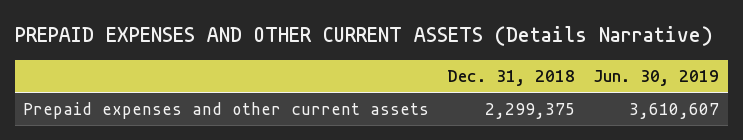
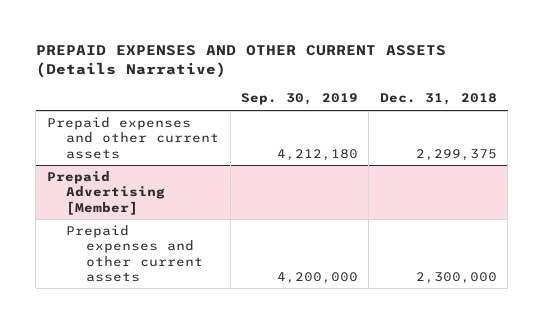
[593,70,720,87] Jun. 30, 2019 -> none
none -> [240,93,358,106] Sep. 30, 2019
none -> [46,171,166,215] Prepaid Advertising [Member]
none -> [66,225,203,282] Prepaid expenses and other current assets

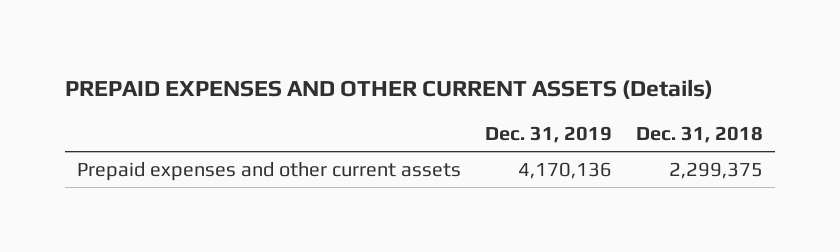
[35,44,446,78] PREPAID EXPENSES AND OTHER CURRENT ASSETS (Details Narrative) -> [64,79,713,100] PREPAID EXPENSES AND OTHER CURRENT ASSETS (Details)
[240,93,358,106] Sep. 30, 2019 -> none
none -> [484,126,612,144] Dec. 31, 2019
[46,171,166,215] Prepaid Advertising [Member] -> none
[66,225,203,282] Prepaid expenses and other current assets -> none

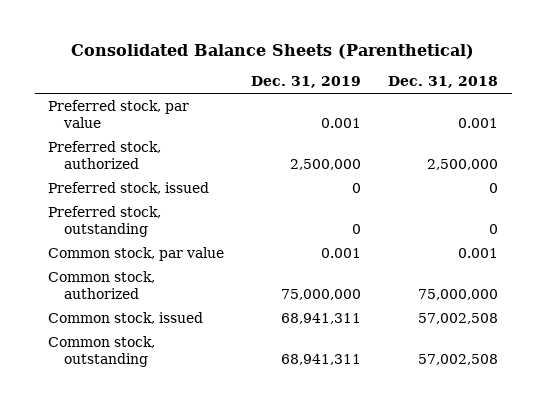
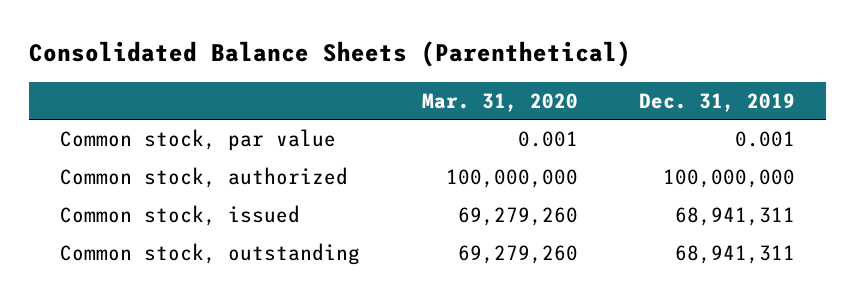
[388,76,499,89] Dec. 31, 2018 -> none
none -> [421,92,578,112] Mar. 31, 2020
[48,99,190,129] Preferred stock, par value -> none
[48,140,162,170] Preferred stock, authorized -> none
[48,181,210,194] Preferred stock, issued -> none
[48,205,162,238] Preferred stock, outstanding -> none
[281,289,362,301] 75,000,000 -> [663,169,796,189] 100,000,000

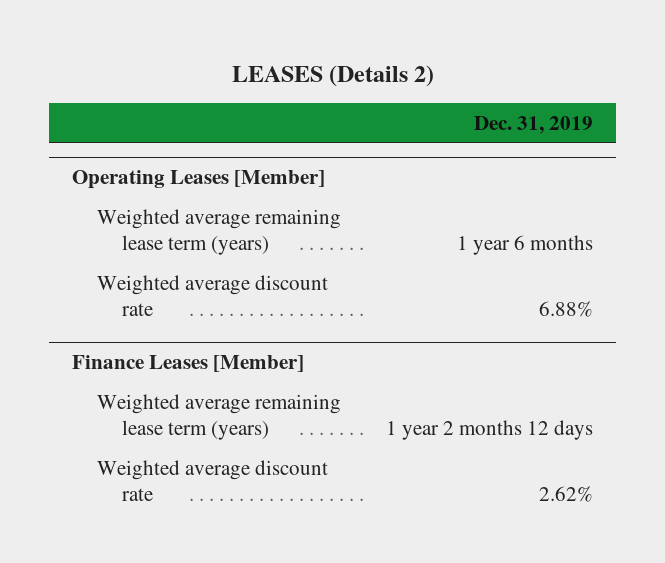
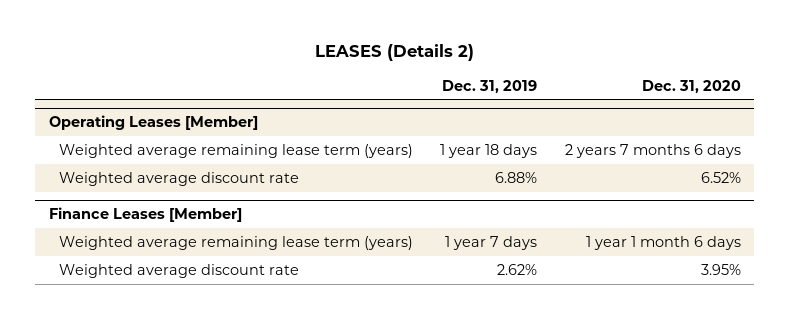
none -> [641,79,741,93] Dec. 31, 2020
[457,235,594,256] 1 year 6 months -> [440,143,538,158] 1 year 18 days
[386,420,594,441] 1 year 2 months 12 days -> [445,235,538,250] 1 year 7 days

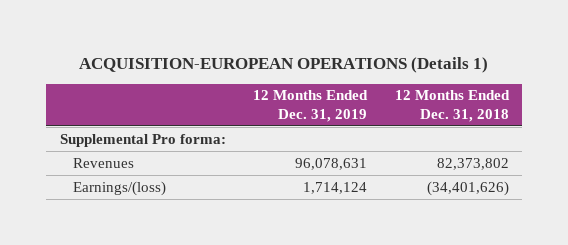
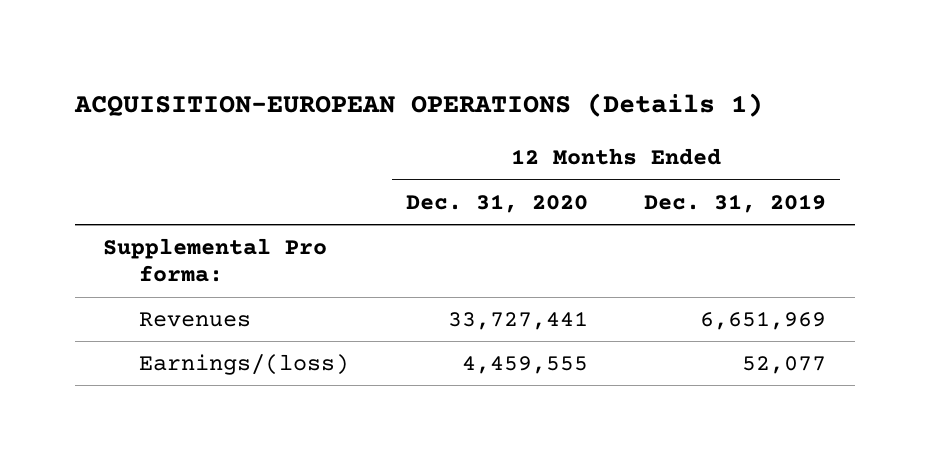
[394,90,510,122] 12 Months Ended Dec. 31, 2018 -> none
none -> [405,193,588,213] Dec. 31, 2020
[295,157,368,170] 96,078,631 -> [700,311,827,331] 6,651,969
[303,181,368,194] 1,714,124 -> [742,356,827,375] 52,077

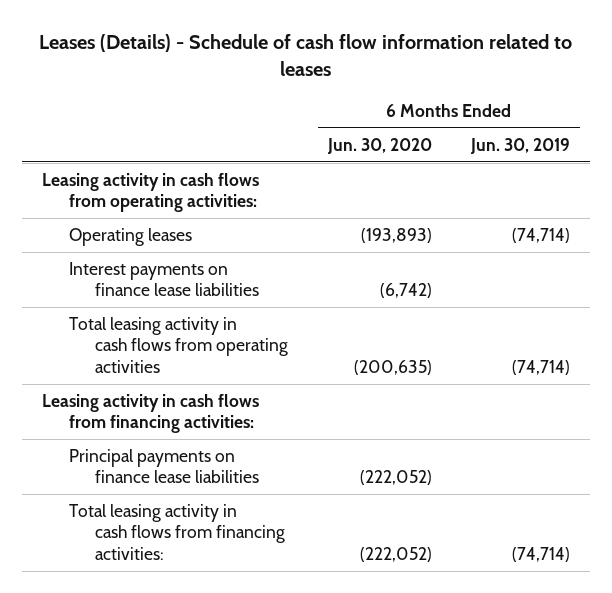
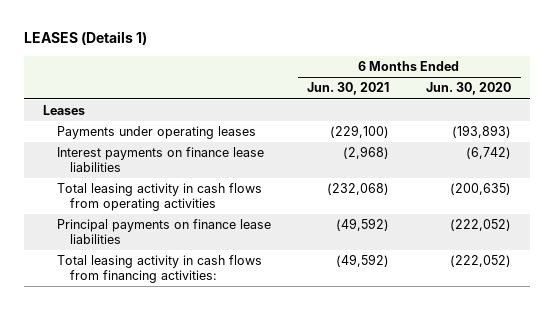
[38,34,572,77] Leases (Details) - Schedule of cash flow information related to leases -> [24,31,148,46] LEASES (Details 1)
[469,138,570,155] Jun. 30, 2019 -> none
none -> [307,82,390,96] Jun. 30, 2021
[41,173,259,213] Leasing activity in cash flows from operating activities: -> none
none -> [42,105,85,116] Leases
[68,228,192,247] Operating leases -> [56,126,256,140] Payments under operating leases
[41,394,259,434] Leasing activity in cash flows from financing activities: -> none

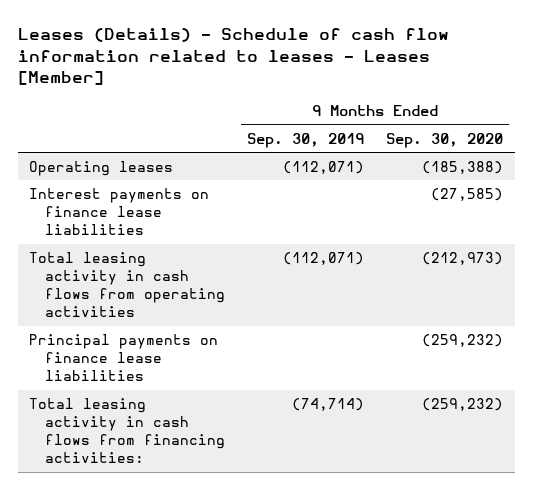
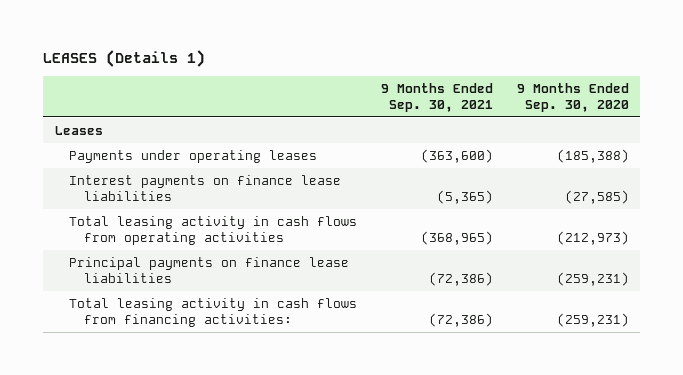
[18,27,450,86] Leases (Details) - Schedule of cash flow information related to leases - Leases [Member] -> [42,50,205,68] LEASES (Details 1)
[246,132,364,148] Sep. 30, 2019 -> none
none -> [380,83,493,112] 9 Months Ended Sep. 30, 2021
none -> [54,126,103,136] Leases
[29,161,174,177] Operating leases -> [69,150,318,164] Payments under operating leases
[422,334,504,348] (259,232) -> [556,271,629,286] (259,231)
[422,398,504,412] (259,232) -> [556,312,629,327] (259,231)

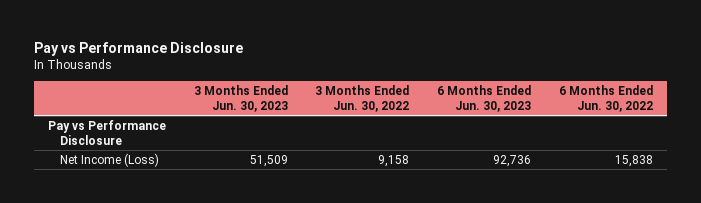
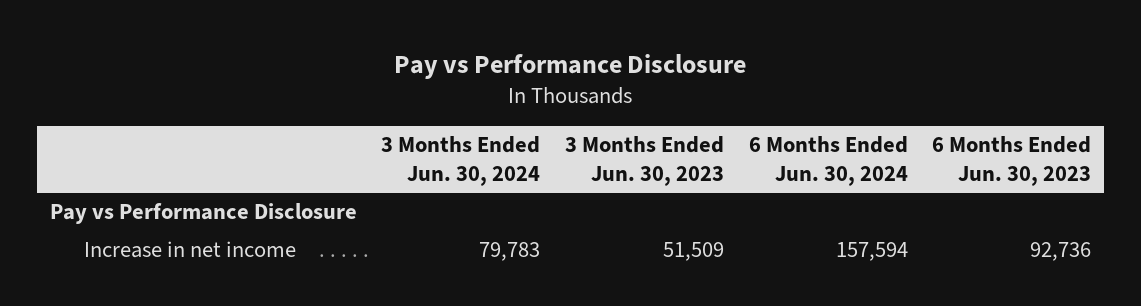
[315,84,410,113] 3 Months Ended Jun. 30, 2022 -> none
[558,84,653,113] 6 Months Ended Jun. 30, 2022 -> none
none -> [381,136,541,186] 3 Months Ended Jun. 30, 2024
none -> [748,136,908,186] 6 Months Ended Jun. 30, 2024
[59,152,159,167] Net Income (Loss) -> [84,241,297,259] Increase in net income

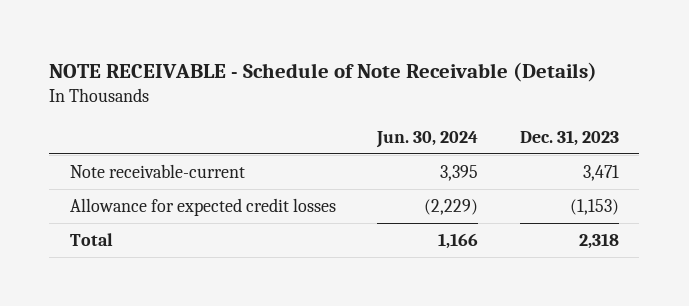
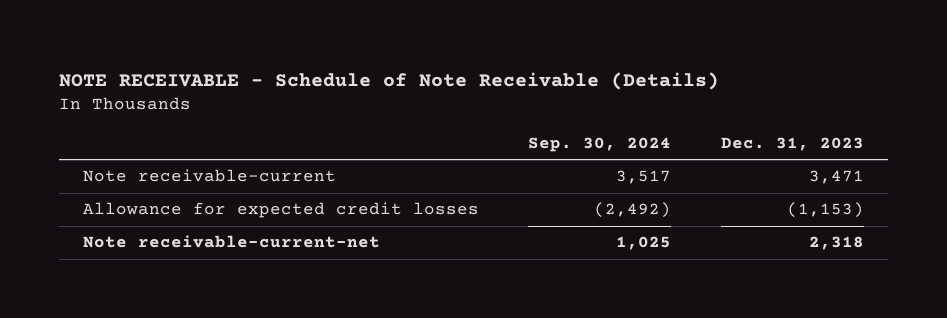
[376,131,479,149] Jun. 30, 2024 -> none
none -> [528,137,672,153] Sep. 30, 2024
[70,232,114,246] Total -> [83,235,381,249] Note receivable-current-net

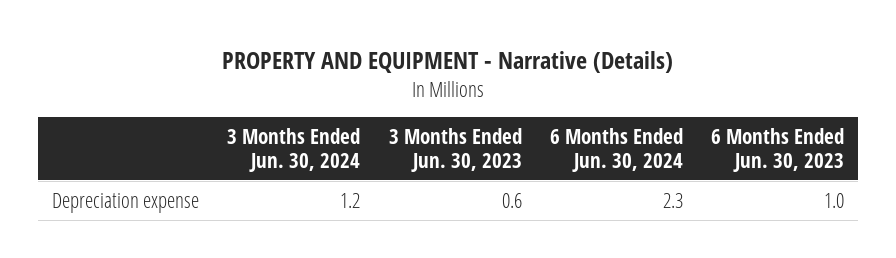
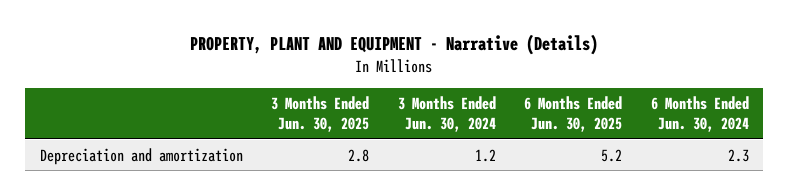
[222,51,674,74] PROPERTY AND EQUIPMENT - Narrative (Details) -> [190,34,599,56] PROPERTY, PLANT AND EQUIPMENT - Narrative (Details)
[388,127,522,172] 3 Months Ended Jun. 30, 2023 -> none
[711,127,845,172] 6 Months Ended Jun. 30, 2023 -> none
none -> [271,95,370,133] 3 Months Ended Jun. 30, 2025
none -> [524,95,623,133] 6 Months Ended Jun. 30, 2025
[51,192,199,213] Depreciation expense -> [39,147,243,165] Depreciation and amortization

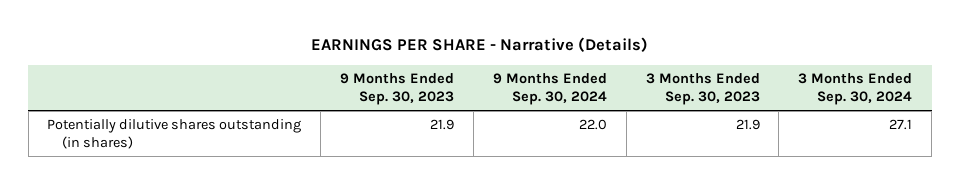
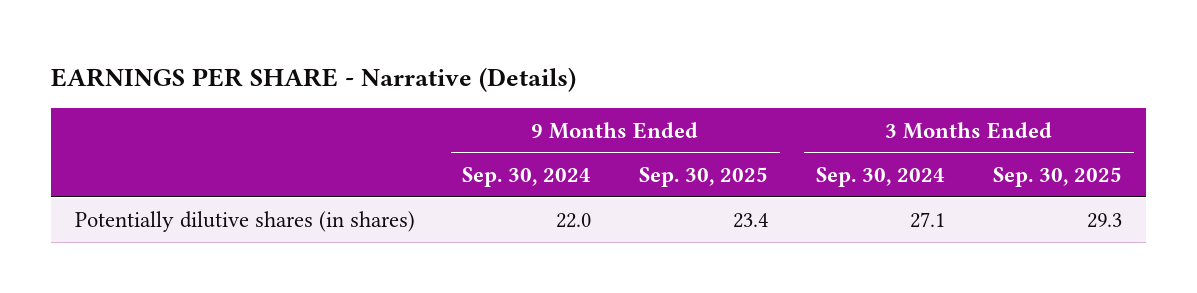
[340,72,455,106] 9 Months Ended Sep. 30, 2023 -> none
[645,72,760,106] 3 Months Ended Sep. 30, 2023 -> none
none -> [639,166,769,187] Sep. 30, 2025
none -> [992,166,1122,187] Sep. 30, 2025
[47,118,302,150] Potentially dilutive shares outstanding (in shares) -> [74,211,415,233] Potentially dilutive shares (in shares)

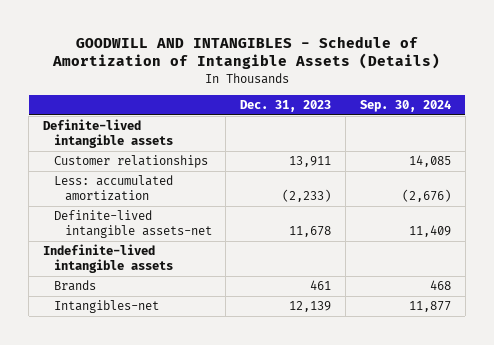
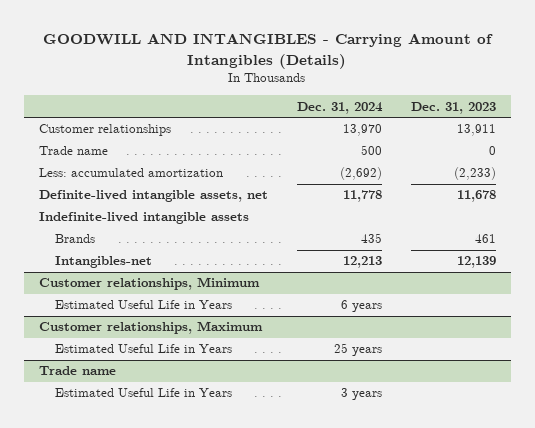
[52,35,441,70] GOODWILL AND INTANGIBLES - Schedule of Amortization of Intangible Assets (Details) -> [43,33,494,69] GOODWILL AND INTANGIBLES - Carrying Amount of Intangibles (Details)
[359,100,451,113] Sep. 30, 2024 -> none
none -> [296,101,383,114] Dec. 31, 2024
[43,119,173,149] Definite-lived intangible assets -> none
none -> [38,146,108,156] Trade name
[53,210,212,239] Definite-lived intangible assets-net -> [38,190,268,203] Definite-lived intangible assets, net
none -> [38,277,260,291] Customer relationships, Minimum
none -> [54,300,232,310] Estimated Useful Life in Years
none -> [38,321,263,335] Customer relationships, Maximum
none -> [54,344,232,354] Estimated Useful Life in Years
none -> [38,366,116,376] Trade name
none -> [54,388,232,398] Estimated Useful Life in Years

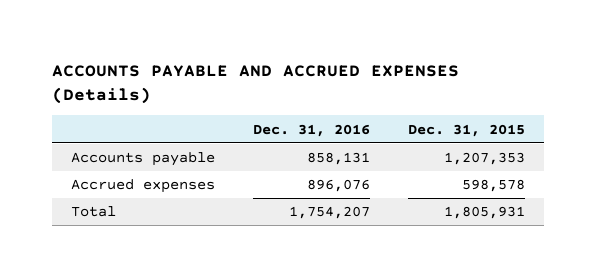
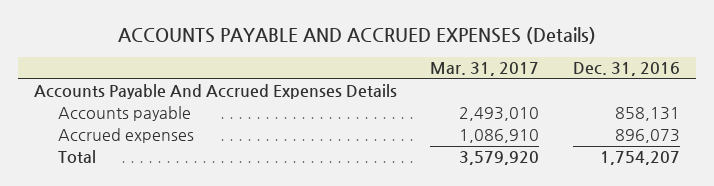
[408,123,526,137] Dec. 31, 2015 -> none
none -> [430,62,540,77] Mar. 31, 2017
none -> [34,84,398,100] Accounts Payable And Accrued Expenses Details
[306,179,370,193] 896,076 -> [614,129,680,144] 896,073

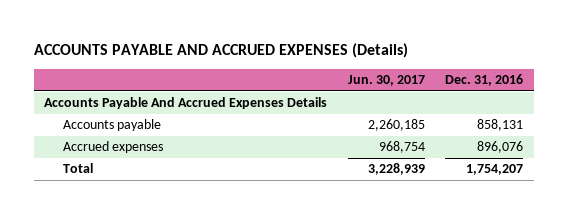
[430,62,540,77] Mar. 31, 2017 -> none
none -> [347,74,425,86] Jun. 30, 2017
[614,129,680,144] 896,073 -> [477,141,524,154] 896,076

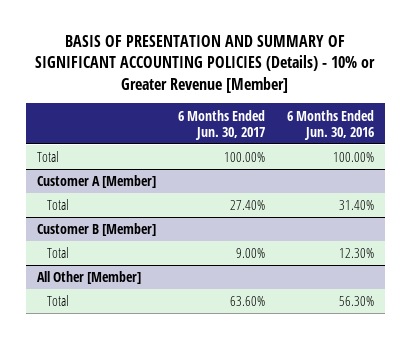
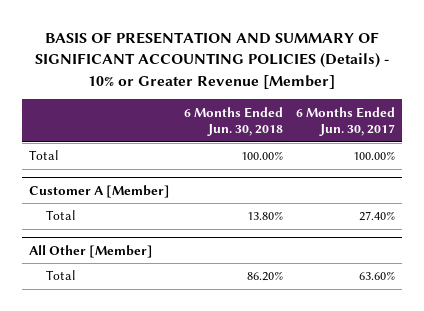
[286,109,374,140] 6 Months Ended Jun. 30, 2016 -> none
none -> [183,106,283,137] 6 Months Ended Jun. 30, 2018
[36,223,156,237] Customer B [Member] -> none
[46,247,69,259] Total -> none

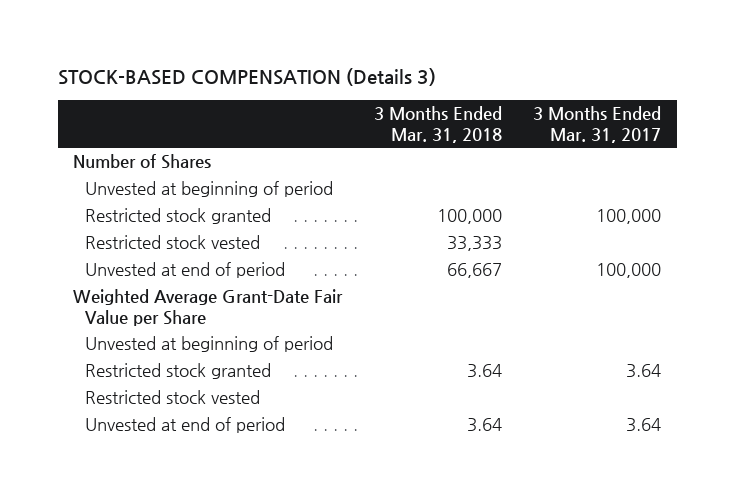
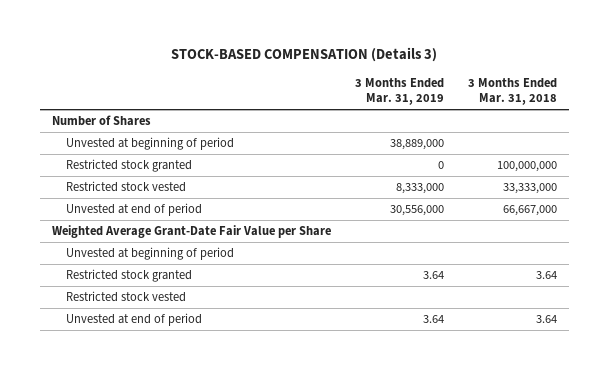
[533,106,662,143] 3 Months Ended Mar. 31, 2017 -> none
none -> [354,77,444,106] 3 Months Ended Mar. 31, 2019
[436,209,502,225] 100,000 -> [496,161,557,173] 100,000,000
[446,236,502,252] 33,333 -> [502,183,557,195] 33,333,000
[446,263,502,279] 66,667 -> [502,205,557,217] 66,667,000

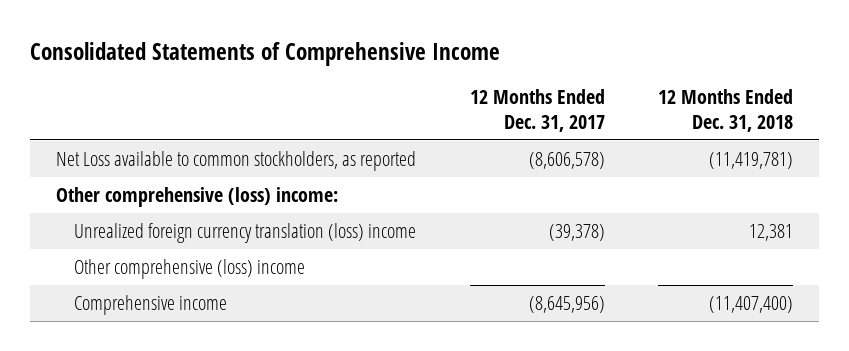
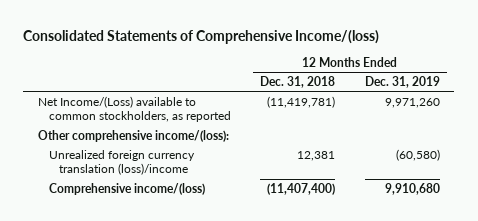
[29,41,500,66] Consolidated Statements of Comprehensive Income -> [23,30,380,45] Consolidated Statements of Comprehensive Income/(loss)
[469,89,605,132] 12 Months Ended Dec. 31, 2017 -> none
none -> [364,75,440,88] Dec. 31, 2019
[73,258,305,279] Other comprehensive (loss) income -> none
[56,150,417,171] Net Loss available to common stockholders, as reported -> [37,95,231,123] Net Income/(Loss) available to common stockholders, as reported
[56,186,339,207] Other comprehensive (loss) income: -> [37,129,229,142] Other comprehensive income/(loss):
[73,222,416,243] Unrealized foreign currency translation (loss) income -> [48,149,195,176] Unrealized foreign currency translation (loss)/income
[73,294,227,315] Comprehensive income -> [48,182,205,195] Comprehensive income/(loss)

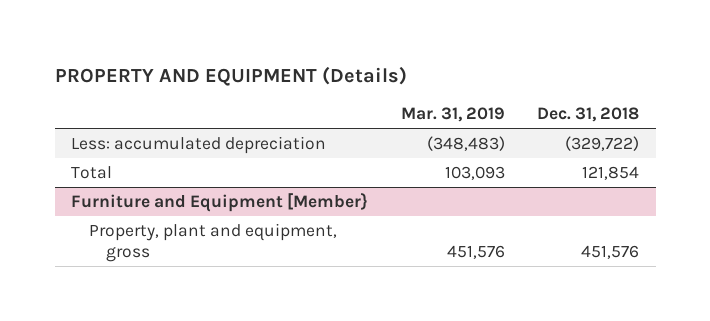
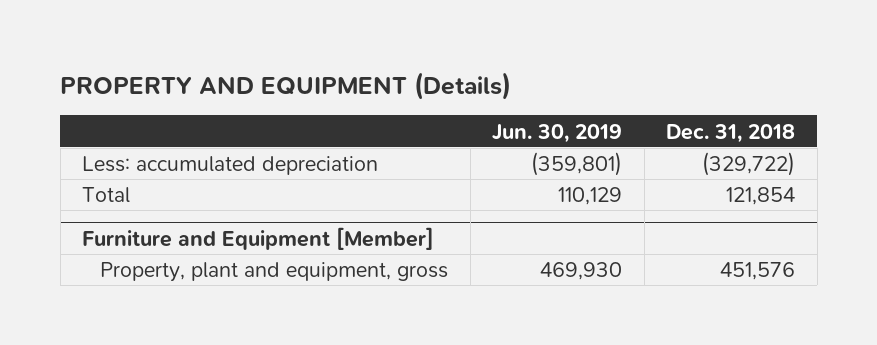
[400,107,505,123] Mar. 31, 2019 -> none
none -> [492,123,623,143] Jun. 30, 2019
[71,193,369,213] Furniture and Equipment [Member} -> [82,226,435,250] Furniture and Equipment [Member]

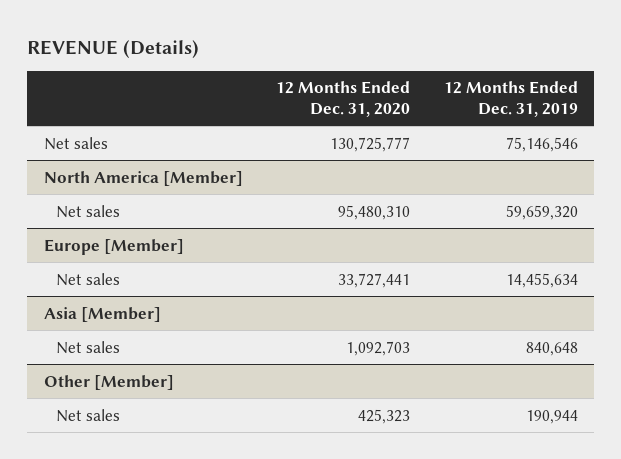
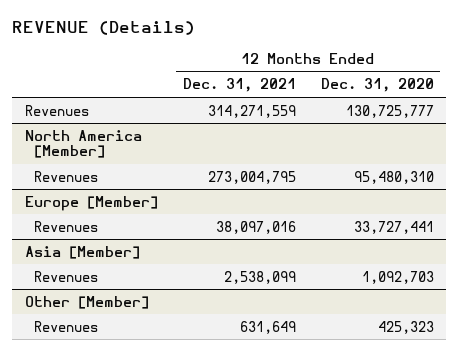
[443,81,578,118] 12 Months Ended Dec. 31, 2019 -> none
none -> [182,78,296,93] Dec. 31, 2021
[43,136,108,150] Net sales -> [24,104,89,116] Revenues
[56,204,121,218] Net sales -> [34,170,99,182] Revenues
[56,272,121,286] Net sales -> [34,220,99,232] Revenues
[56,340,121,354] Net sales -> [34,270,99,282] Revenues
[56,408,121,422] Net sales -> [34,320,99,332] Revenues

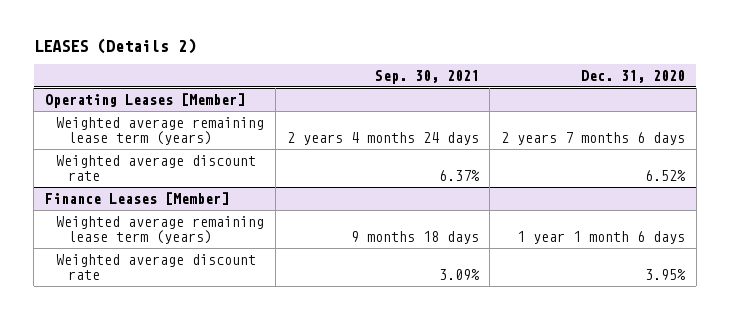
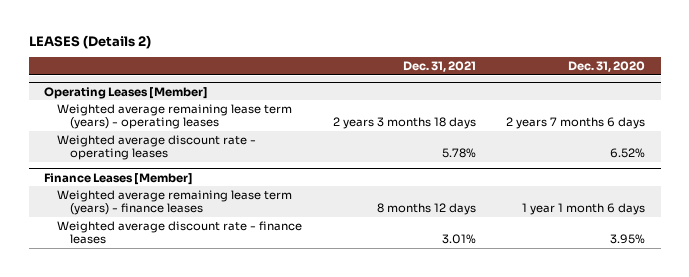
[374,69,479,84] Sep. 30, 2021 -> none
none -> [402,61,476,73] Dec. 31, 2021
[56,116,265,145] Weighted average remaining lease term (years) -> [57,103,293,130] Weighted average remaining lease term (years) - operating leases
[56,154,257,181] Weighted average discount rate -> [57,134,257,161] Weighted average discount rate - operating leases
[56,215,265,244] Weighted average remaining lease term (years) -> [57,189,293,216] Weighted average remaining lease term (years) - finance leases
[56,253,257,280] Weighted average discount rate -> [57,220,303,245] Weighted average discount rate - finance leases

